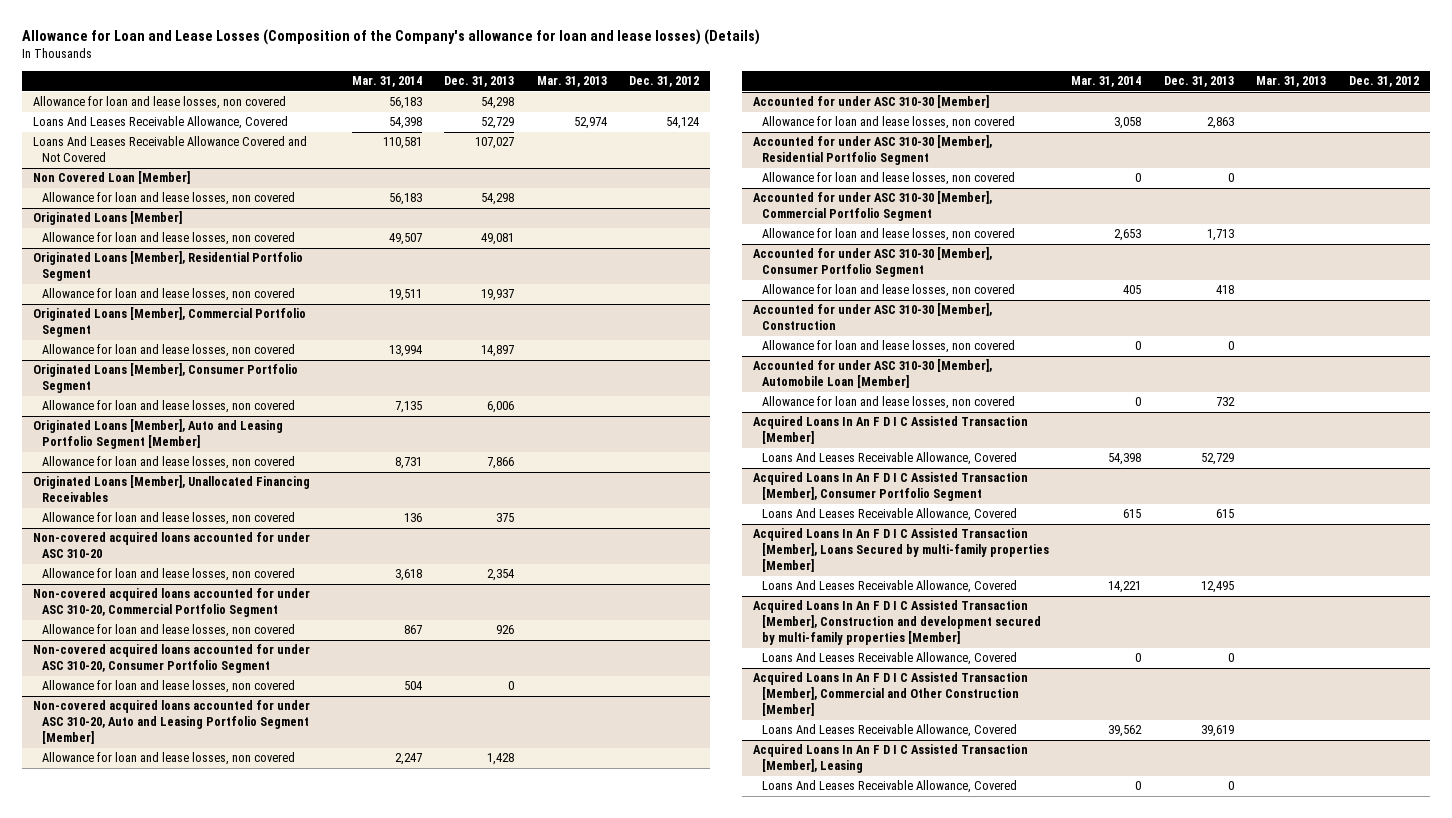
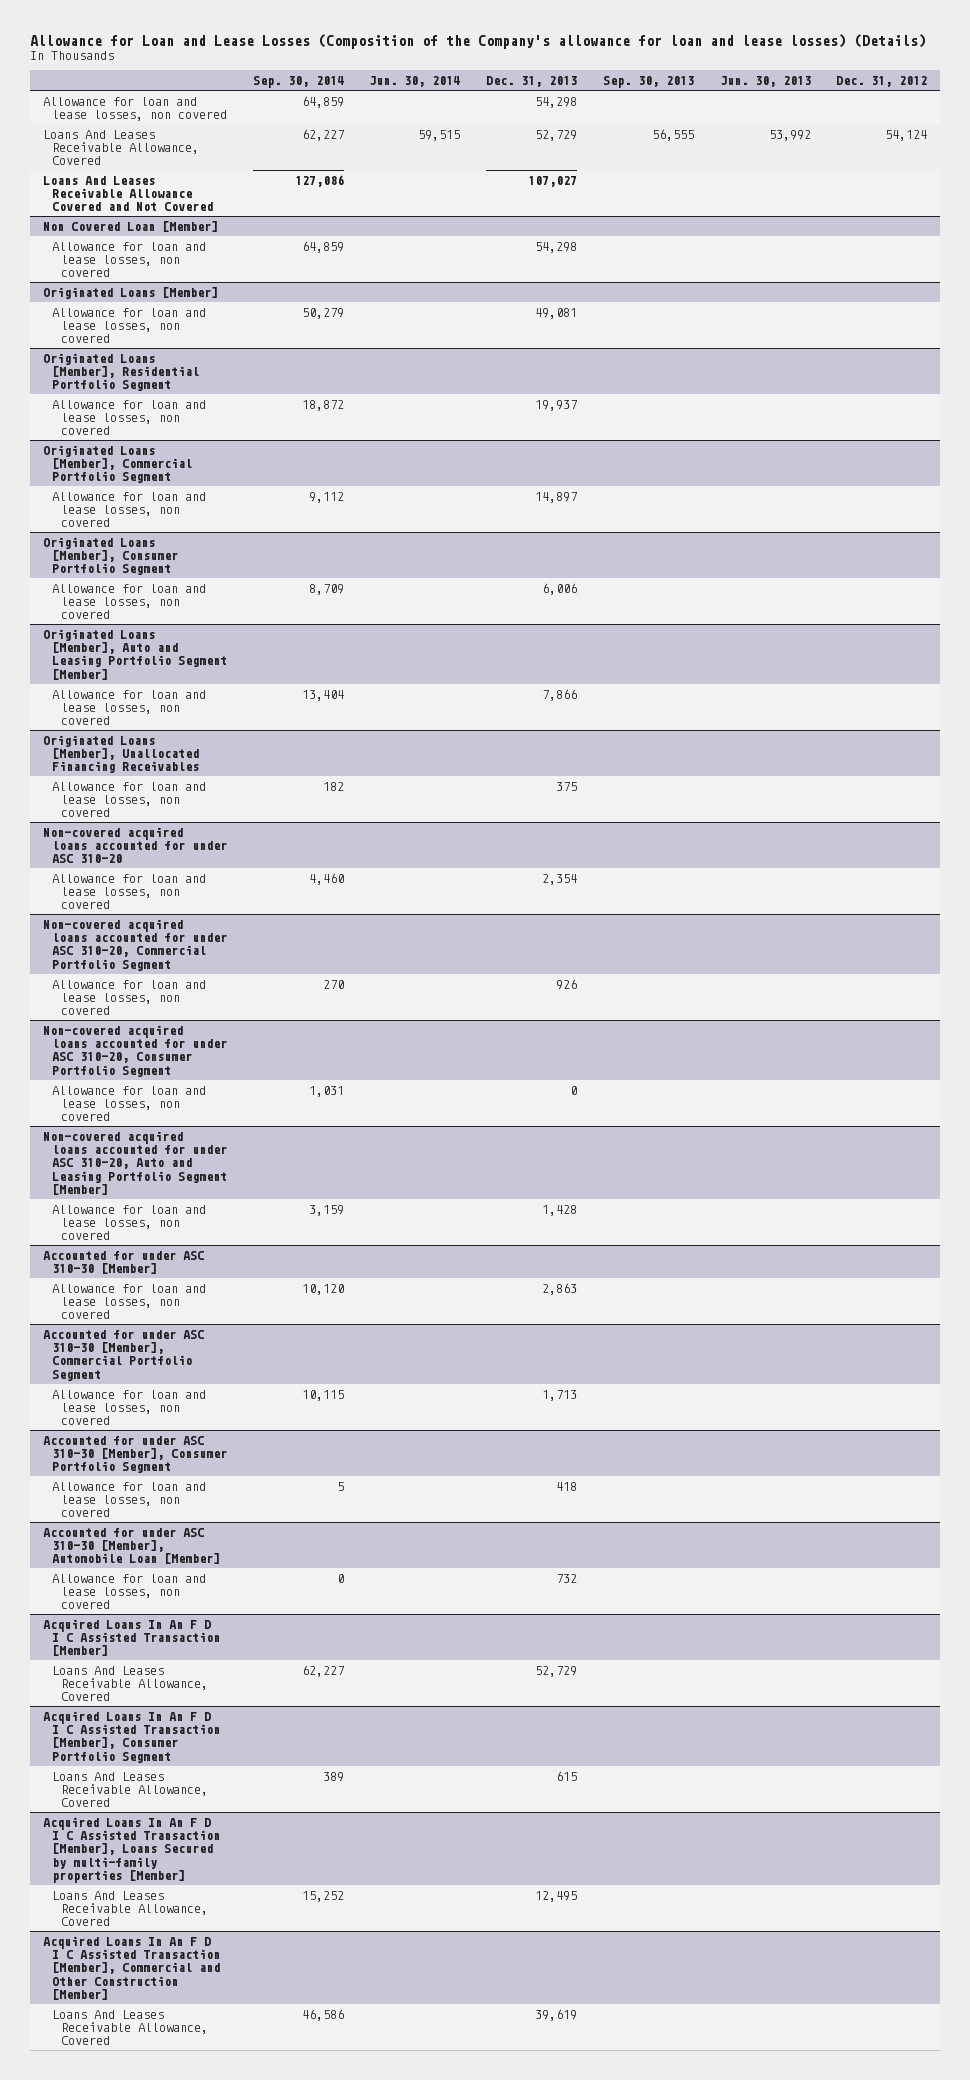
[351,76,422,88] Mar. 31, 2014 -> none
[536,76,607,88] Mar. 31, 2013 -> none
none -> [252,76,344,89] Sep. 30, 2014
none -> [369,76,461,88] Jun. 30, 2014
none -> [602,76,694,89] Sep. 30, 2013
none -> [719,76,811,88] Jun. 30, 2013
[752,135,992,166] Accounted for under ASC 310-30 [Member], Residential Portfolio Segment -> none
[761,172,1015,186] Allowance for loan and lease losses, non covered -> none
[752,303,992,331] Accounted for under ASC 310-30 [Member], Construction -> none
[761,340,1015,354] Allowance for loan and lease losses, non covered -> none
[752,600,1041,646] Acquired Loans In An F D I C Assisted Transaction [Member], Construction and development secured by multi-family properties [Member] -> none
[761,652,1017,666] Loans And Leases Receivable Allowance, Covered -> none
[752,744,1028,774] Acquired Loans In An F D I C Assisted Transaction [Member], Leasing -> none
[761,780,1017,794] Loans And Leases Receivable Allowance, Covered -> none

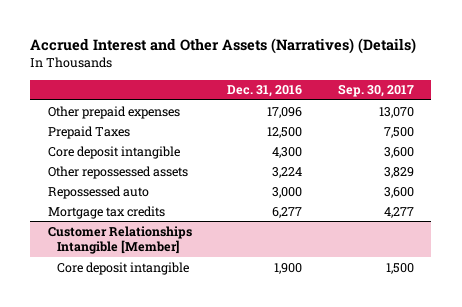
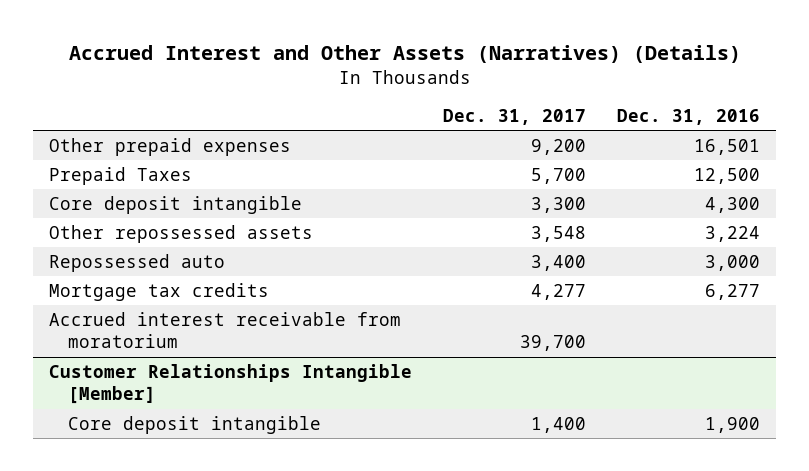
[337,84,414,98] Sep. 30, 2017 -> none
none -> [443,109,587,126] Dec. 31, 2017
[267,106,303,118] 17,096 -> [694,138,761,155] 16,501
none -> [49,311,402,349] Accrued interest receivable from moratorium

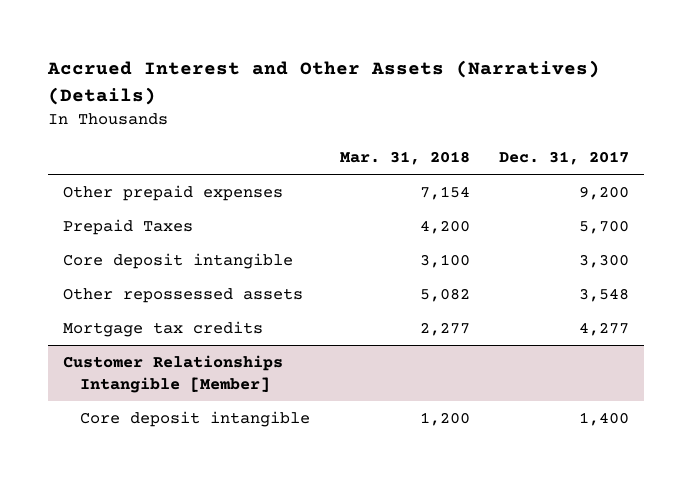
[617,109,761,126] Dec. 31, 2016 -> none
none -> [339,151,470,166] Mar. 31, 2018
[49,253,226,272] Repossessed auto -> none
[49,311,402,349] Accrued interest receivable from moratorium -> none

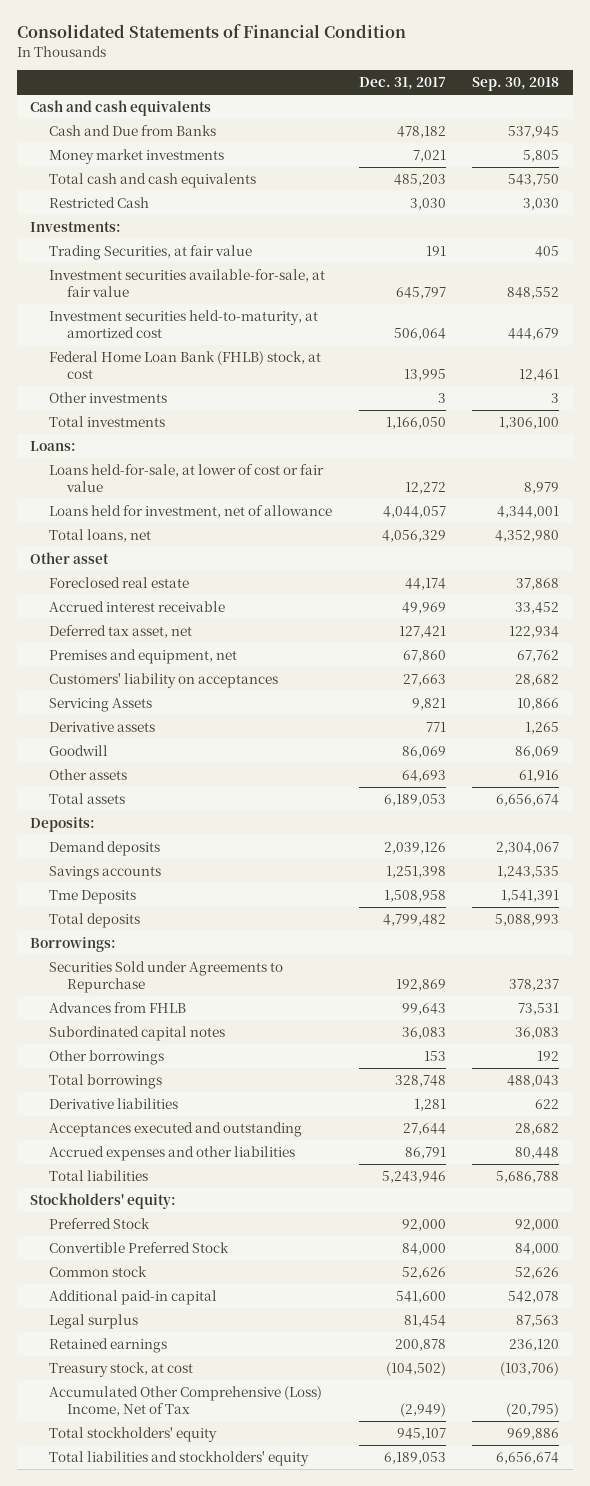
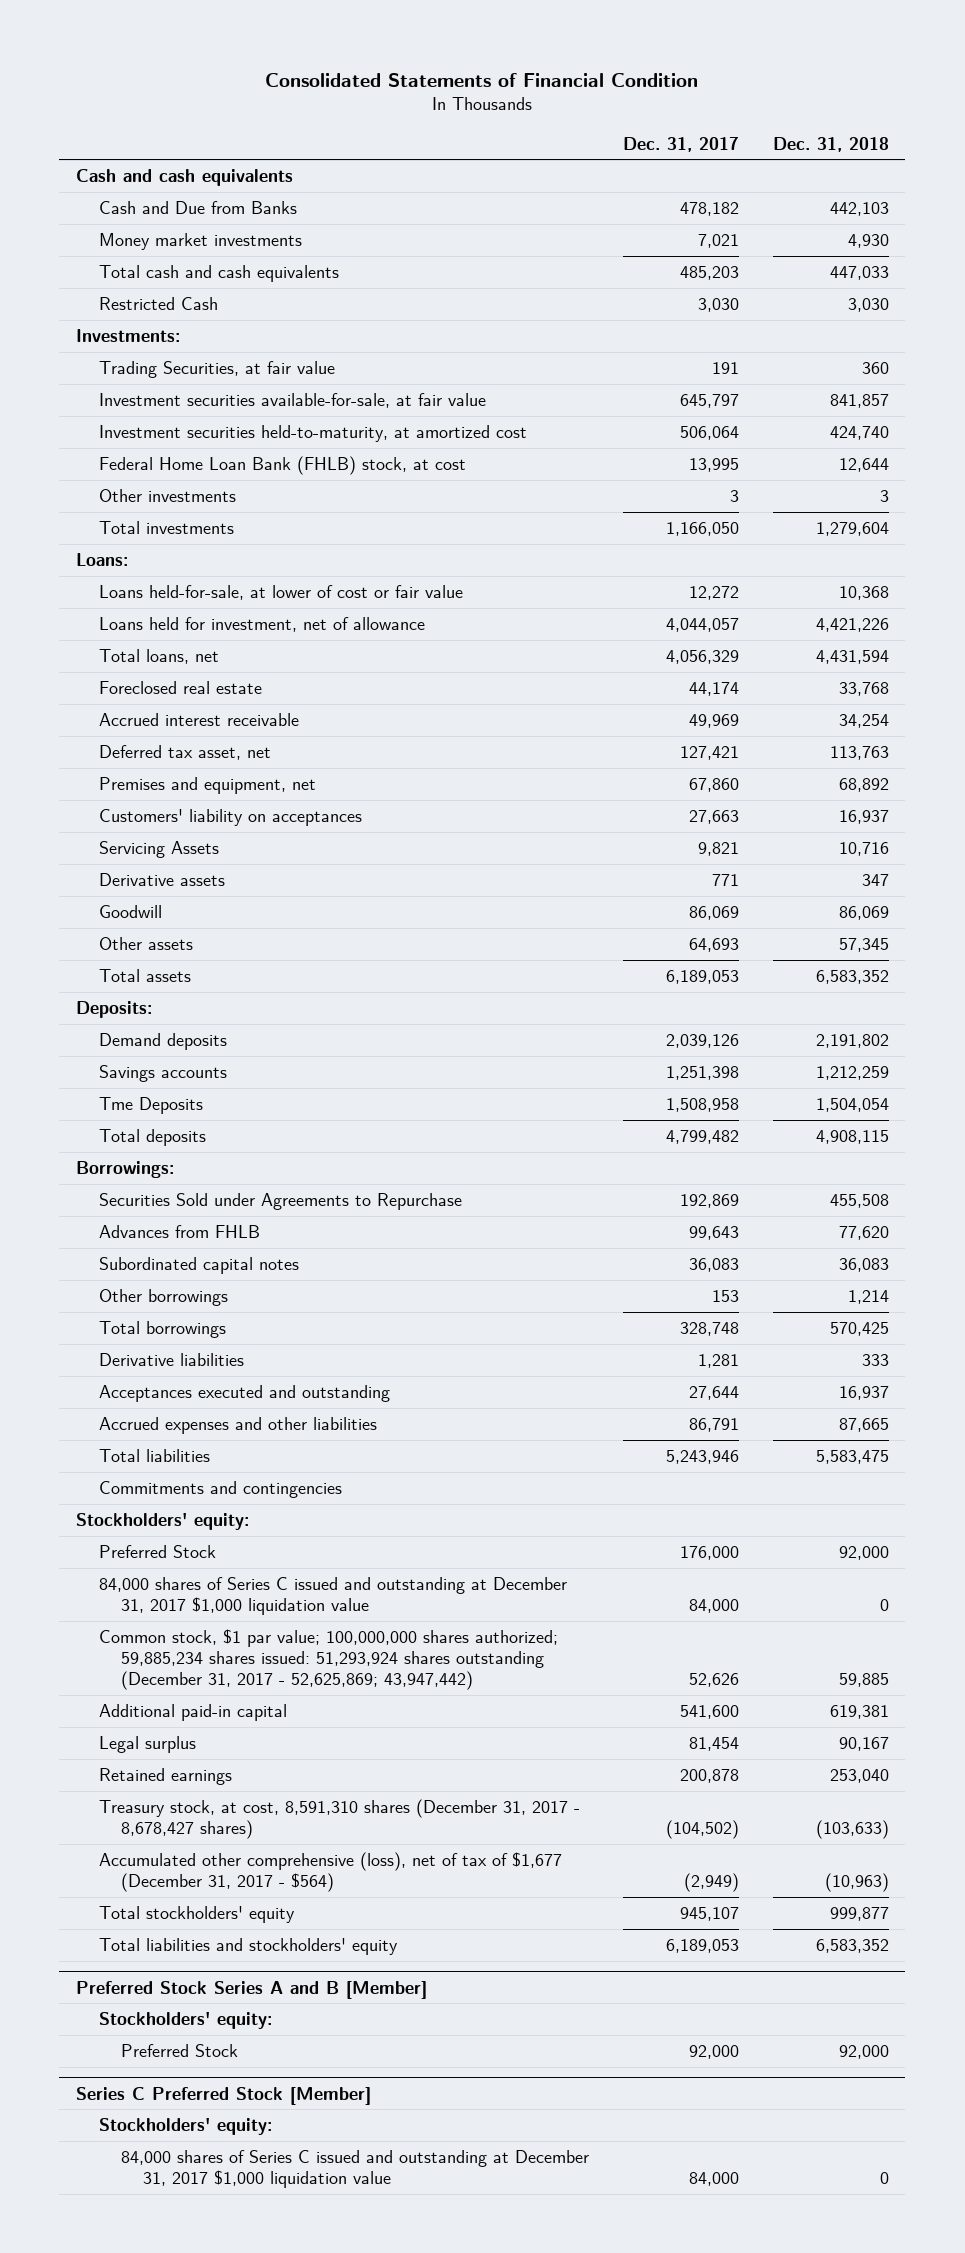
[472,77,560,92] Sep. 30, 2018 -> none
none -> [772,136,889,152] Dec. 31, 2018
[30,551,110,564] Other asset -> none
none -> [98,1480,342,1498] Commitments and contingencies
[401,1218,446,1231] 92,000 -> [679,1545,739,1560] 176,000
[48,1241,229,1253] Convertible Preferred Stock -> [98,1576,567,1616] 84,000 shares of Series C issued and outstanding at December 31, 2017 $1,000 liquidation value
[48,1265,147,1277] Common stock -> [98,1628,558,1691] Common stock, $1 par value; 100,000,000 shares authorized; 59,885,234 shares issued: 51,293,924 shares outstanding (December 31, 2017 - 52,625,869; 43,947,442)
[48,1361,193,1377] Treasury stock, at cost -> [98,1798,580,1840] Treasury stock, at cost, 8,591,310 shares (December 31, 2017 - 8,678,427 shares)
[48,1385,322,1416] Accumulated Other Comprehensive (Loss) Income, Net of Tax -> [98,1851,562,1893] Accumulated other comprehensive (loss), net of tax of $1,677 (December 31, 2017 - $564)
none -> [76,1980,428,1999] Preferred Stock Series A and B [Member]
none -> [98,2011,272,2029] Stockholders' equity:
none -> [120,2043,238,2057] Preferred Stock
none -> [76,2086,372,2105] Series C Preferred Stock [Member]
none -> [98,2117,272,2135] Stockholders' equity:
none -> [120,2149,589,2189] 84,000 shares of Series C issued and outstanding at December 31, 2017 $1,000 liquidation value

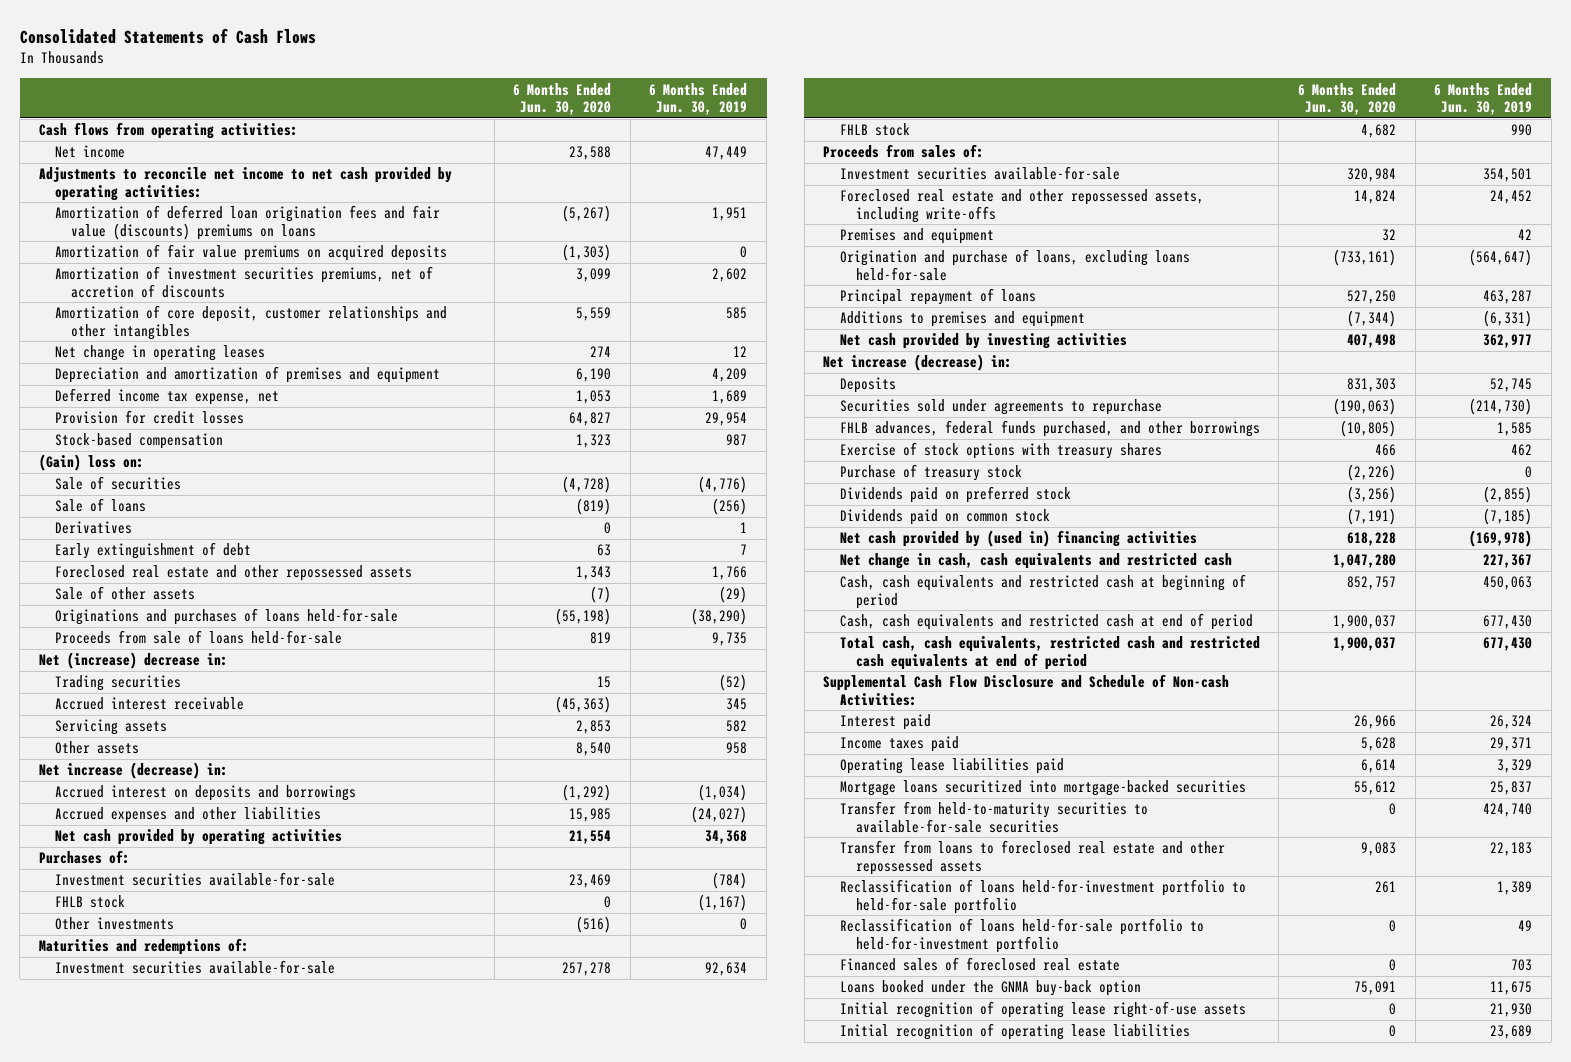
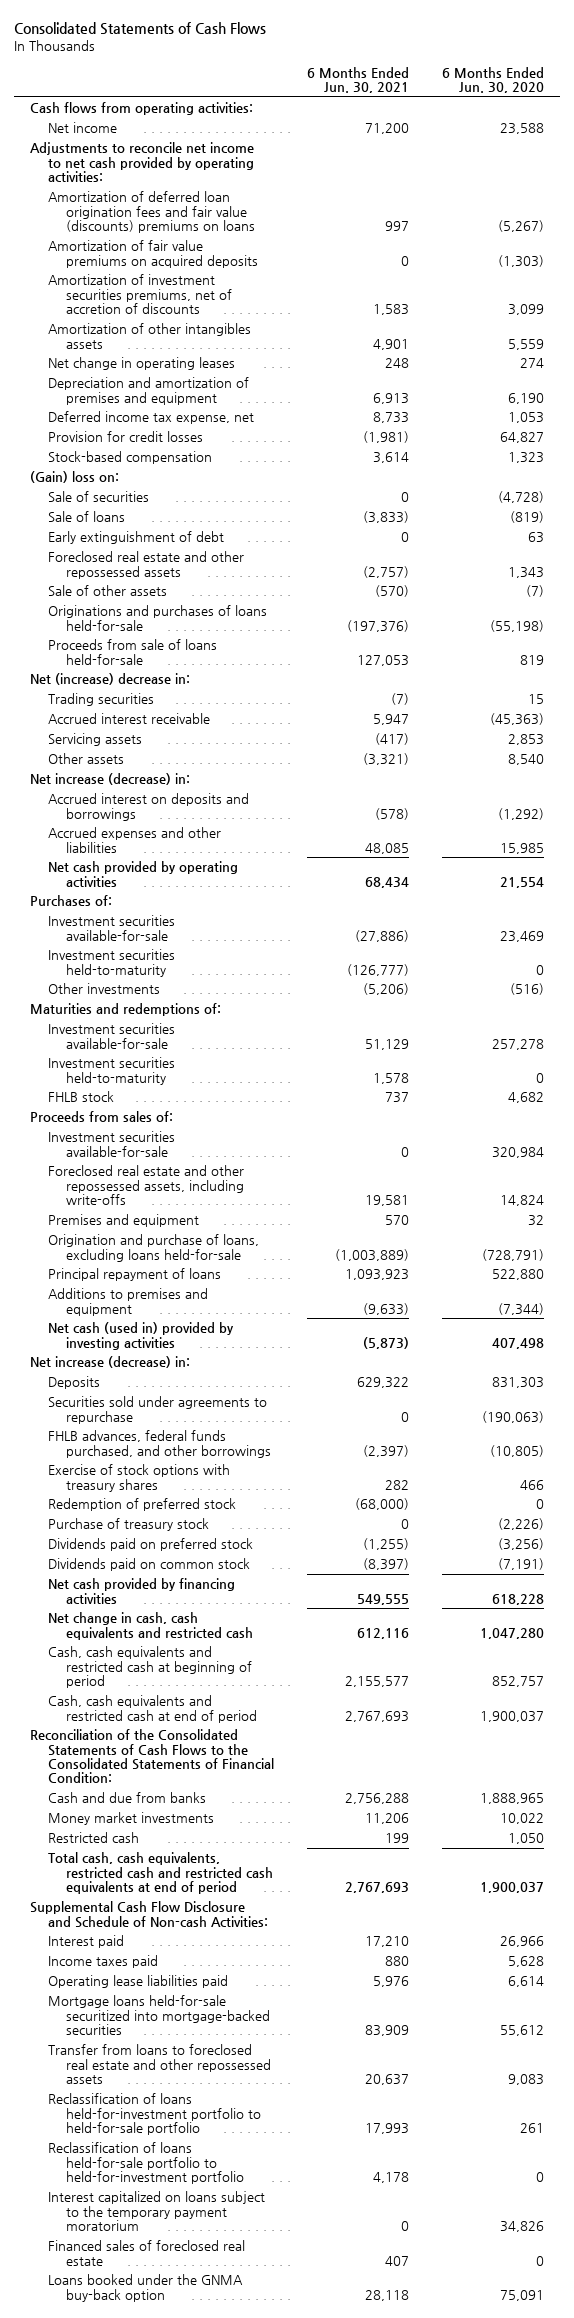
[649,82,748,116] 6 Months Ended Jun. 30, 2019 -> none
none -> [307,66,410,94] 6 Months Ended Jun. 30, 2021
[55,305,448,340] Amortization of core deposit, customer relationships and other intangibles -> [48,323,252,349] Amortization of other intangibles assets
[55,521,133,535] Derivatives -> none
[55,895,126,909] FHLB stock -> none
none -> [48,949,176,977] Investment securities held-to-maturity
none -> [48,1057,176,1085] Investment securities held-to-maturity
[1332,249,1396,267] (733,161) -> [481,1248,544,1261] (728,791)
[1346,290,1396,305] 527,250 -> [491,1269,544,1281] 522,880
[839,333,1127,350] Net cash provided by investing activities -> [48,1322,235,1350] Net cash (used in) provided by investing activities
none -> [48,1498,237,1512] Redemption of preferred stock
[839,530,1197,548] Net cash provided by (used in) financing activities -> [48,1578,236,1604] Net cash provided by financing activities
none -> [30,1729,275,1784] Reconciliation of the Consolidated Statements of Cash Flows to the Consolidated Statements of Financial Condition:
none -> [48,1792,207,1804] Cash and due from banks
none -> [48,1812,215,1826] Money market investments
none -> [48,1832,140,1844] Restricted cash
[839,801,1148,833] Transfer from held-to-maturity securities to available-for-sale securities -> none
[839,780,1246,797] Mortgage loans securitized into mortgage-backed securities -> [48,1995,271,2035] Mortgage loans held-for-sale securitized into mortgage-backed securities
none -> [48,2191,266,2231] Interest capitalized on loans subject to the temporary payment moratorium
[839,1001,1246,1019] Initial recognition of operating lease right-of-use assets -> none
[839,1023,1190,1041] Initial recognition of operating lease liabilities -> none

